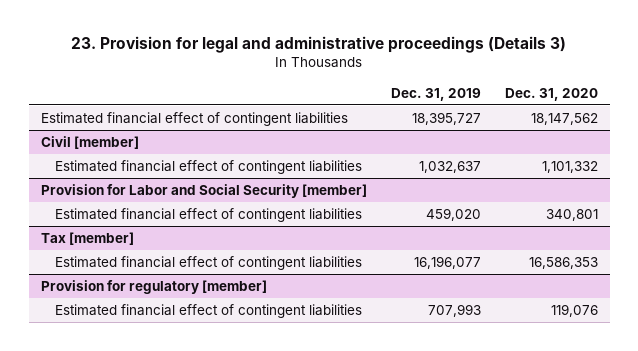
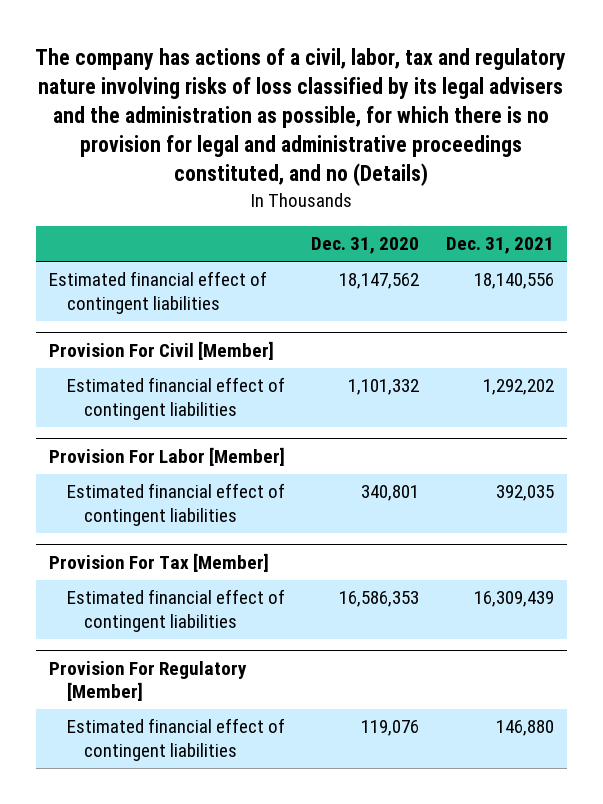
[71,36,567,54] 23. Provision for legal and administrative proceedings (Details 3) -> [35,47,567,187] The company has actions of a civil, labor, tax and regulatory nature involving risks of loss classified by its legal advisers and the administration as possible, for which there is no provision for legal and administrative proceedings constituted, and no (Details)
[390,87,481,101] Dec. 31, 2019 -> none
none -> [445,237,554,255] Dec. 31, 2021
[40,135,139,149] Civil [member] -> [48,341,274,361] Provision For Civil [Member]
[40,183,367,198] Provision for Labor and Social Security [member] -> [48,447,285,467] Provision For Labor [Member]
[40,231,134,245] Tax [member] -> [48,553,269,573] Provision For Tax [Member]
[40,279,267,294] Provision for regulatory [member] -> [48,661,247,702] Provision For Regulatory [Member]

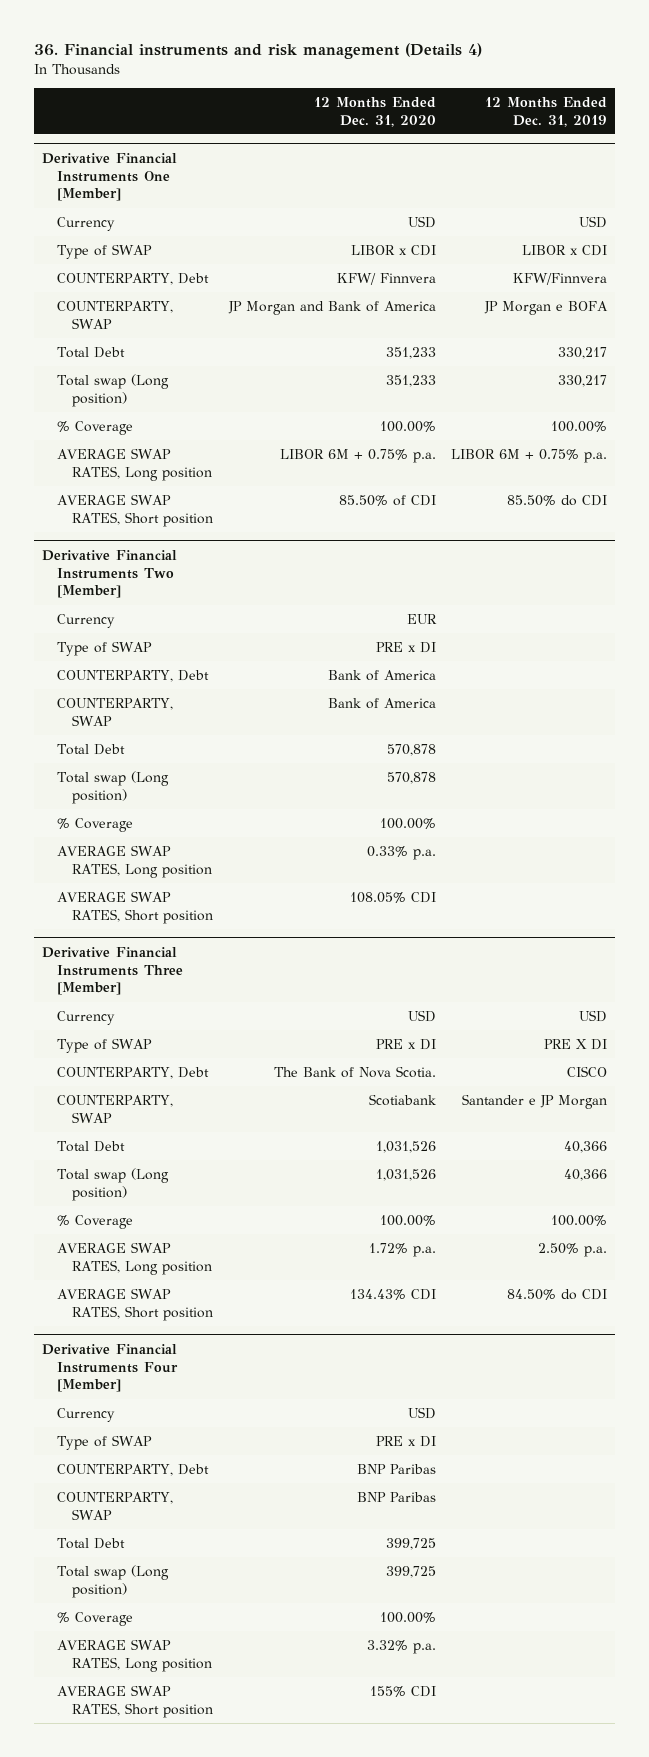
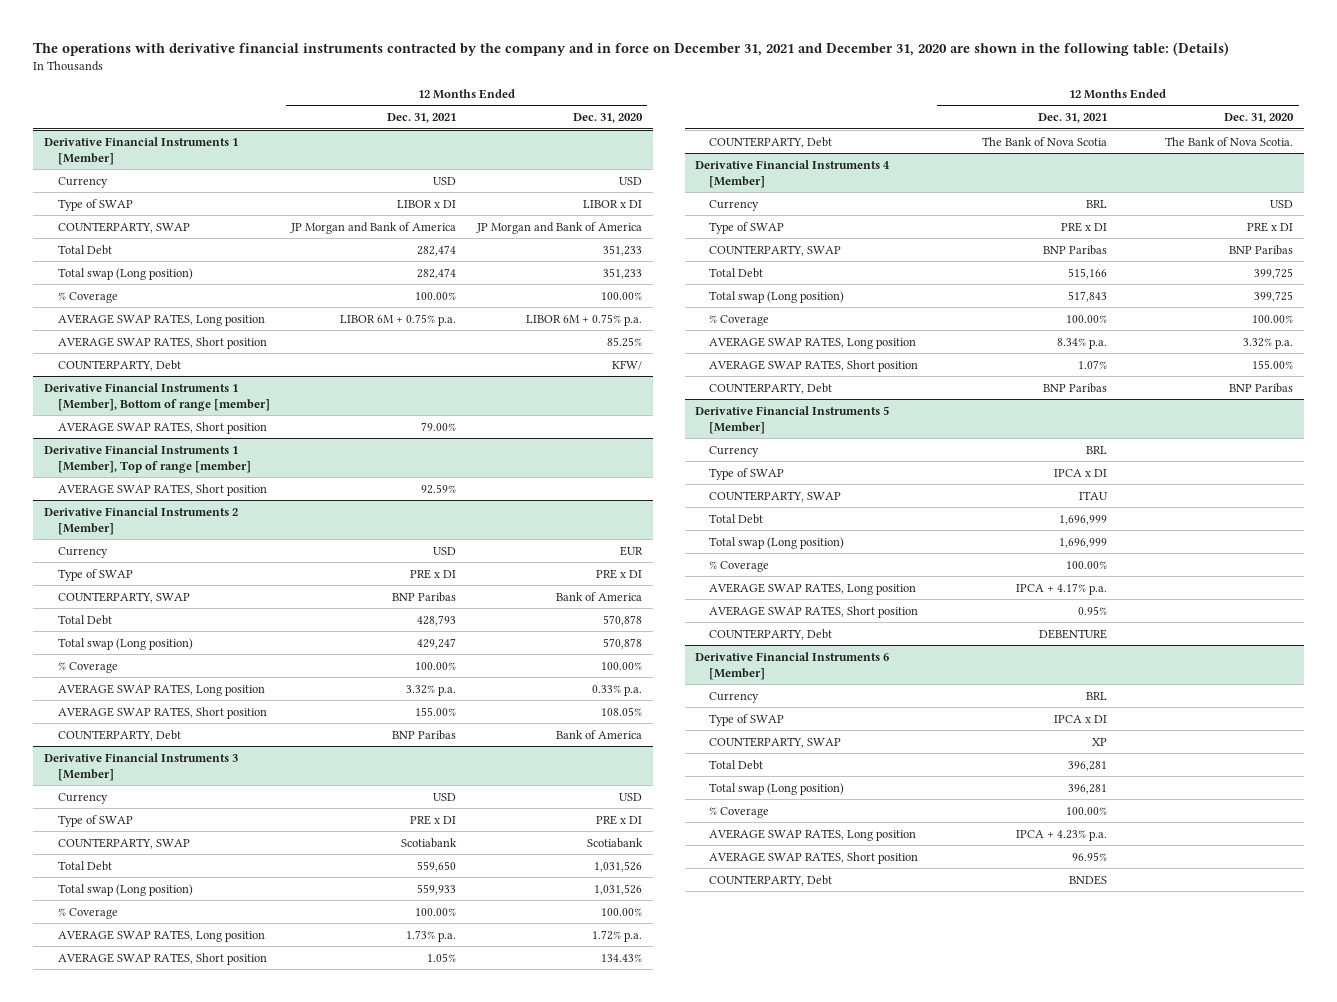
[33,43,482,60] 36. Financial instruments and risk management (Details 4) -> [33,42,1230,57] The operations with derivative financial instruments contracted by the company and in force on December 31, 2021 and December 31, 2020 are shown in the following table: (Details)
[485,96,608,127] 12 Months Ended Dec. 31, 2019 -> none
none -> [386,113,456,124] Dec. 31, 2021
[41,152,177,202] Derivative Financial Instruments One [Member] -> [43,136,238,165] Derivative Financial Instruments 1 [Member]
[56,272,209,285] COUNTERPARTY, Debt -> none
[350,244,436,256] LIBOR x CDI -> [583,199,643,208] LIBOR x DI
[338,494,436,506] 85.50% of CDI -> [607,336,643,347] 85.25%
none -> [57,359,181,371] COUNTERPARTY, Debt
none -> [43,382,270,411] Derivative Financial Instruments 1 [Member], Bottom of range [member]
none -> [57,421,267,434] AVERAGE SWAP RATES, Short position
none -> [43,444,251,473] Derivative Financial Instruments 1 [Member], Top of range [member]
none -> [57,483,267,496] AVERAGE SWAP RATES, Short position
[41,549,177,599] Derivative Financial Instruments Two [Member] -> [43,506,238,535] Derivative Financial Instruments 2 [Member]
[56,669,209,682] COUNTERPARTY, Debt -> none
[349,891,436,903] 108.05% CDI -> [601,706,643,716] 108.05%
none -> [57,729,181,741] COUNTERPARTY, Debt
[41,946,183,996] Derivative Financial Instruments Three [Member] -> [43,752,238,781] Derivative Financial Instruments 3 [Member]
[56,1066,209,1079] COUNTERPARTY, Debt -> none
[349,1288,436,1300] 134.43% CDI -> [601,953,643,962] 134.43%
none -> [708,136,832,148] COUNTERPARTY, Debt
[41,1343,178,1393] Derivative Financial Instruments Four [Member] -> [695,159,891,188] Derivative Financial Instruments 4 [Member]
[56,1463,209,1476] COUNTERPARTY, Debt -> none
[369,1685,436,1697] 155% CDI -> [1252,359,1294,369] 155.00%
none -> [708,382,832,394] COUNTERPARTY, Debt
none -> [695,405,890,434] Derivative Financial Instruments 5 [Member]
none -> [708,445,759,457] Currency
none -> [708,467,784,480] Type of SWAP
none -> [708,490,841,502] COUNTERPARTY, SWAP
none -> [708,513,763,524] Total Debt
none -> [708,536,844,549] Total swap (Long position)
none -> [708,560,769,572] % Coverage
none -> [708,582,916,595] AVERAGE SWAP RATES, Long position
none -> [708,605,918,618] AVERAGE SWAP RATES, Short position
none -> [708,628,832,640] COUNTERPARTY, Debt
none -> [695,651,890,680] Derivative Financial Instruments 6 [Member]
none -> [708,691,759,703] Currency
none -> [708,713,784,726] Type of SWAP
none -> [708,736,841,748] COUNTERPARTY, SWAP
none -> [708,759,763,770] Total Debt
none -> [708,782,844,795] Total swap (Long position)
none -> [708,806,769,818] % Coverage
none -> [708,828,916,841] AVERAGE SWAP RATES, Long position
none -> [708,851,918,864] AVERAGE SWAP RATES, Short position
none -> [708,874,832,886] COUNTERPARTY, Debt

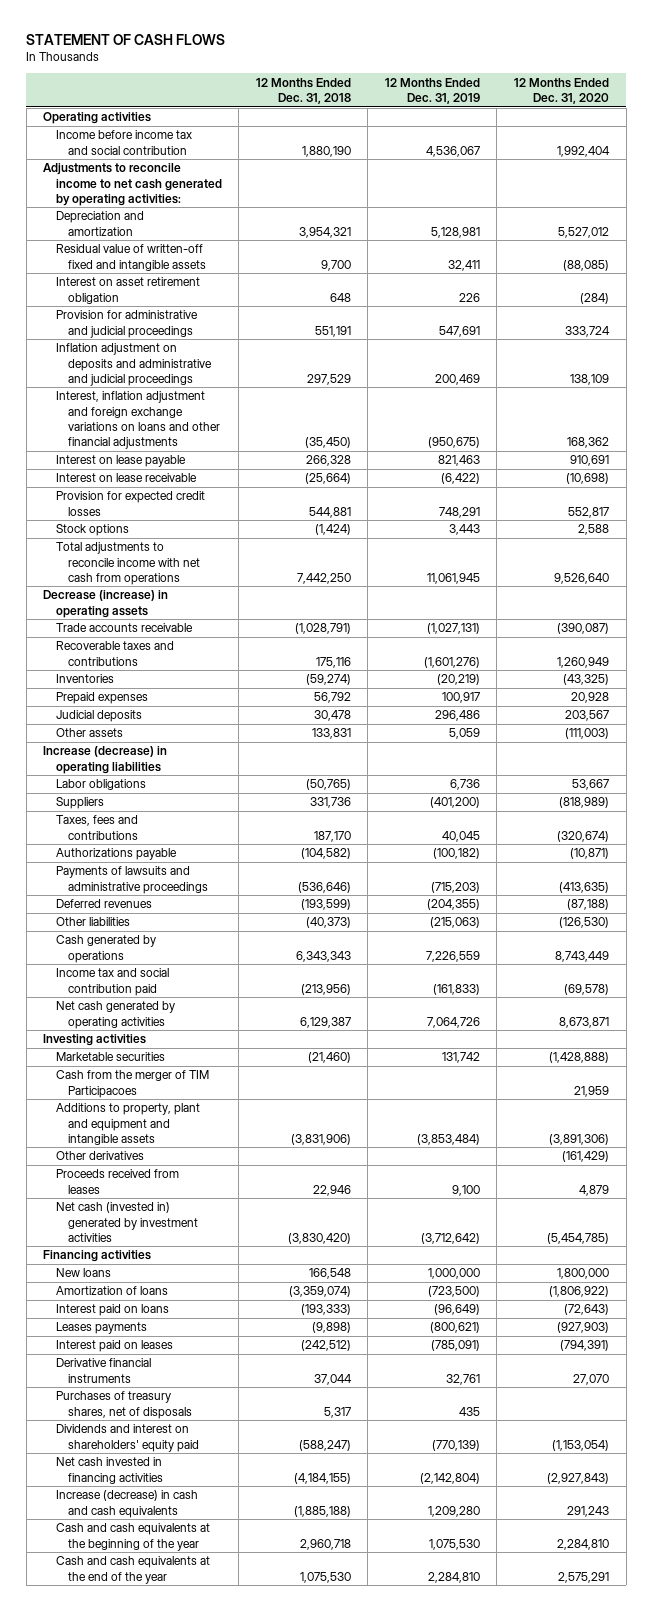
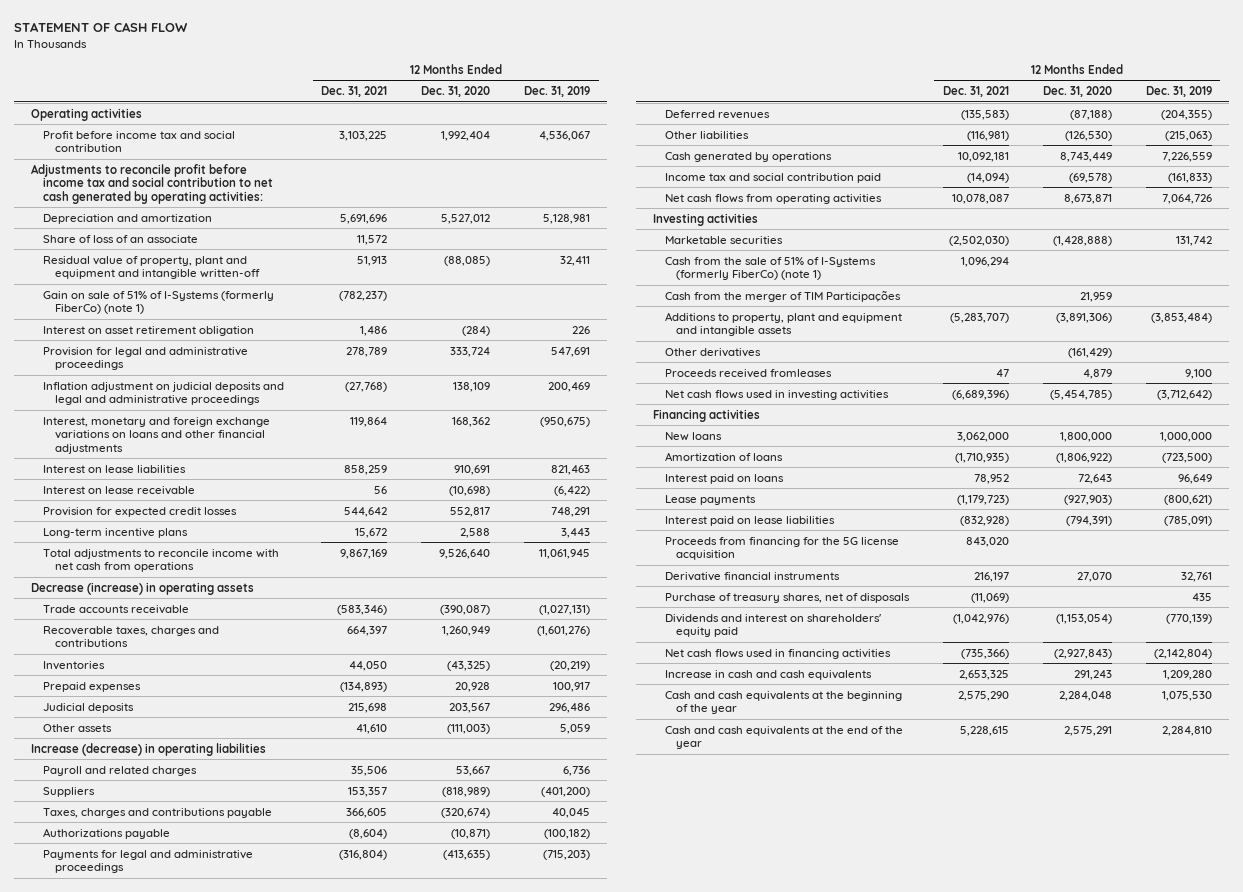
[26,34,226,46] STATEMENT OF CASH FLOWS -> [14,22,189,33] STATEMENT OF CASH FLOW
[255,77,351,104] 12 Months Ended Dec. 31, 2018 -> none
none -> [321,86,388,98] Dec. 31, 2021
[55,130,192,155] Income before income tax and social contribution -> [43,130,236,153] Profit before income tax and social contribution
[43,163,222,206] Adjustments to reconcile income to net cash generated by operating activities: -> [31,163,274,204] Adjustments to reconcile profit before income tax and social contribution to net cash generated by operating activities:
none -> [43,234,199,243] Share of loss of an associate
[55,244,206,271] Residual value of written-off fixed and intangible assets -> [43,255,260,280] Residual value of property, plant and equipment and intangible written-off
none -> [43,290,275,315] Gain on sale of 51% of I-Systems (formerly FiberCo) (note 1)
[55,310,198,338] Provision for administrative and judicial proceedings -> [43,346,249,371] Provision for legal and administrative proceedings
[55,343,212,386] Inflation adjustment on deposits and administrative and judicial proceedings -> [43,381,285,406] Inflation adjustment on judicial deposits and legal and administrative proceedings
[55,391,220,449] Interest, inflation adjustment and foreign exchange variations on loans and other financial adjustments -> [43,416,271,454] Interest, monetary and foreign exchange variations on loans and other financial adjustments
[55,455,186,468] Interest on lease payable -> [43,464,187,473] Interest on lease liabilities
[55,524,129,537] Stock options -> [43,527,189,538] Long-term incentive plans
[55,641,174,666] Recoverable taxes and contributions -> [43,625,220,648] Recoverable taxes, charges and contributions
[55,779,146,791] Labor obligations -> [43,765,198,776] Payroll and related charges
[55,815,138,840] Taxes, fees and contributions -> [43,807,273,818] Taxes, charges and contributions payable
[55,866,208,894] Payments of lawsuits and administrative proceedings -> [43,849,254,874] Payments for legal and administrative proceedings
[55,1001,175,1029] Net cash generated by operating activities -> [664,193,882,204] Net cash flows from operating activities
none -> [664,256,876,281] Cash from the sale of 51% of I-Systems (formerly FiberCo) (note 1)
[55,1070,209,1098] Cash from the merger of TIM Participacoes -> [664,290,901,302] Cash from the merger of TIM Participações
[55,1169,179,1194] Proceeds received from leases -> [664,368,832,378] Proceeds received fromleases
[55,1202,198,1242] Net cash (invested in) generated by investment activities -> [664,389,889,400] Net cash flows used in investing activities
[433,1304,480,1316] (96,649) -> [1177,473,1212,484] 96,649
[564,1304,610,1316] (72,643) -> [1077,473,1112,484] 72,643
[55,1322,147,1335] Leases payments -> [664,494,756,505] Lease payments
[55,1340,173,1353] Interest paid on leases -> [664,515,835,526] Interest paid on lease liabilities
none -> [664,536,899,561] Proceeds from financing for the 5G license acquisition
[55,1391,192,1419] Purchases of treasury shares, net of disposals -> [664,592,910,603] Purchase of treasury shares, net of disposals
[55,1457,163,1484] Net cash invested in financing activities -> [664,648,891,659] Net cash flows used in financing activities
[55,1490,198,1518] Increase (decrease) in cash and cash equivalents -> [664,669,872,680] Increase in cash and cash equivalents
[557,1538,610,1550] 2,284,810 -> [1058,690,1112,701] 2,284,048

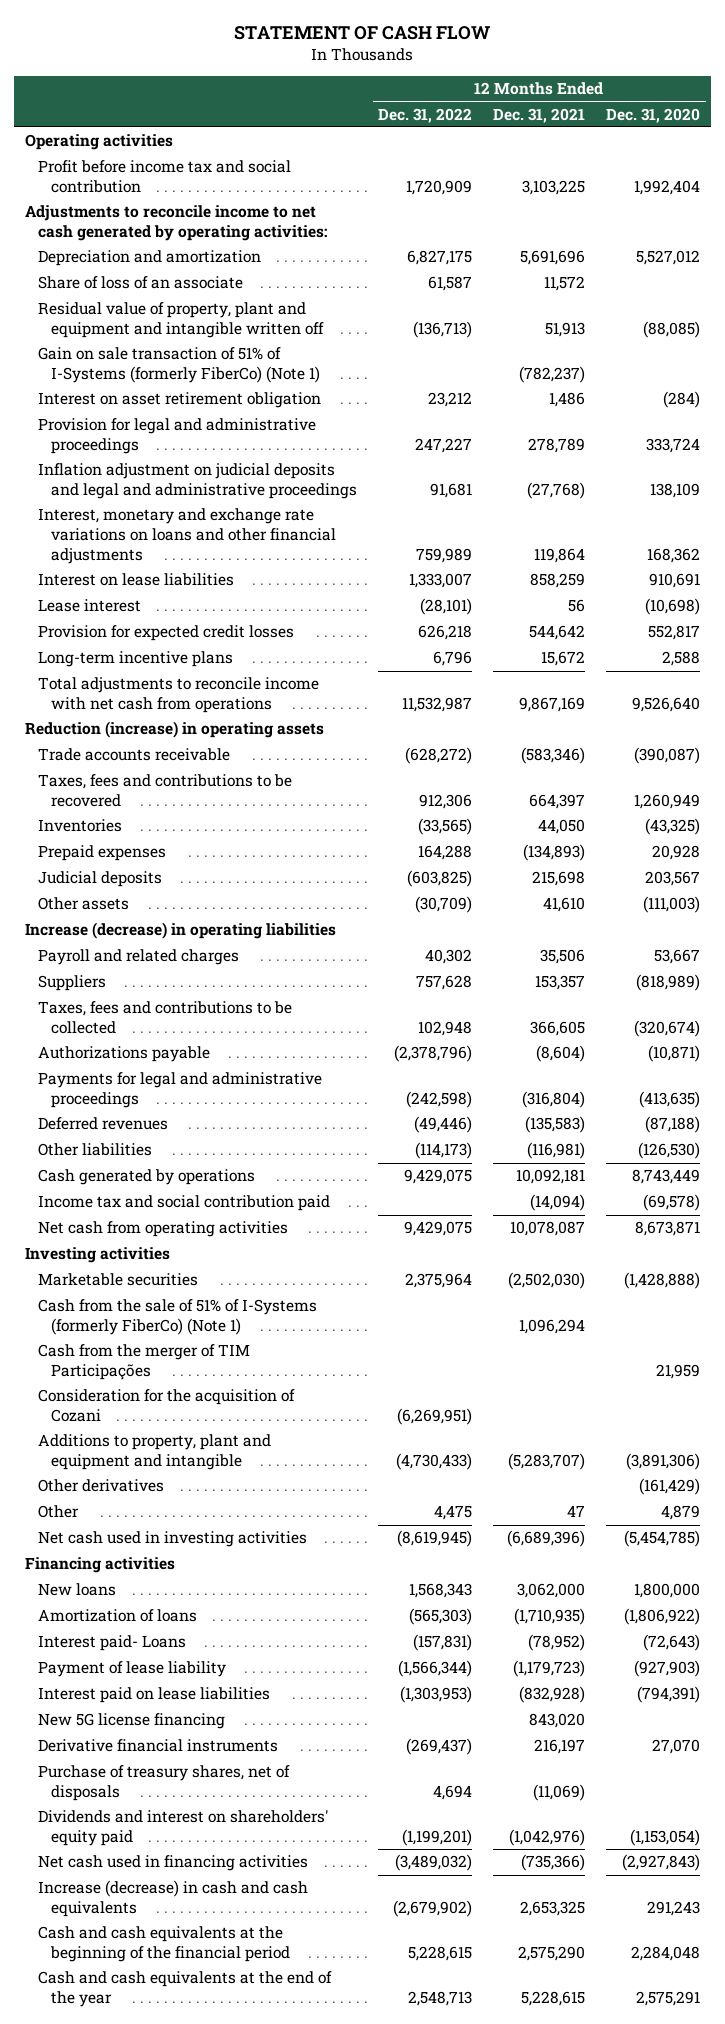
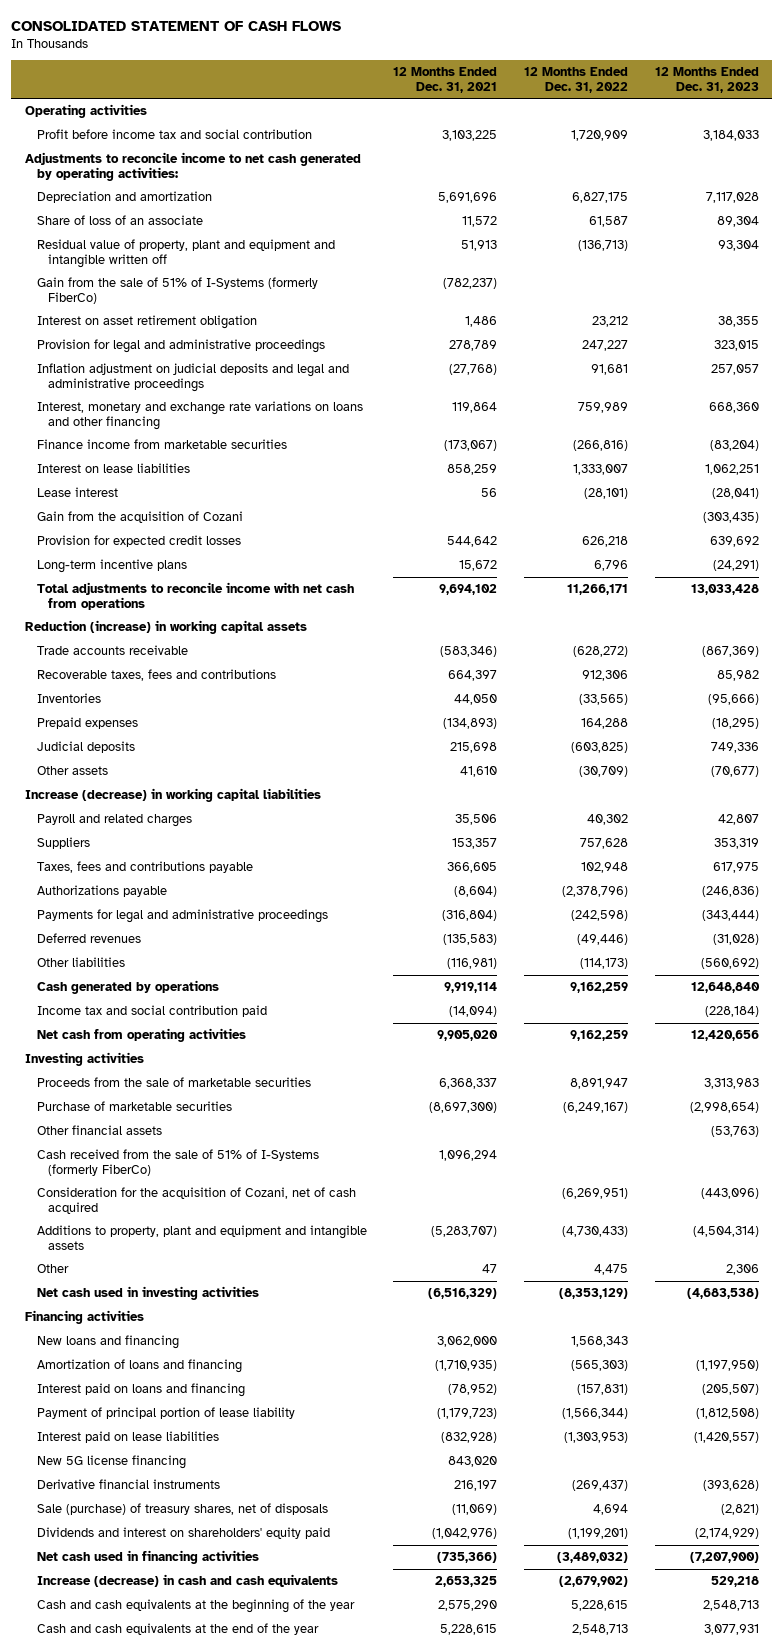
[234,25,491,40] STATEMENT OF CASH FLOW -> [11,20,342,31] CONSOLIDATED STATEMENT OF CASH FLOWS
[606,107,701,123] Dec. 31, 2020 -> none
none -> [655,67,760,93] 12 Months Ended Dec. 31, 2023
[38,347,321,384] Gain on sale transaction of 51% of I-Systems (formerly FiberCo) (Note 1) -> [36,277,318,304] Gain from the sale of 51% of I-Systems (formerly FiberCo)
[38,508,337,564] Interest, monetary and exchange rate variations on loans and other financial adjustments -> [36,401,363,430] Interest, monetary and exchange rate variations on loans and other financing
none -> [36,439,287,450] Finance income from marketable securities
none -> [36,511,243,524] Gain from the acquisition of Cozani
[402,697,473,713] 11,532,987 -> [567,584,629,596] 11,266,171
[519,697,586,713] 9,867,169 -> [439,584,498,596] 9,694,102
[24,721,324,739] Reduction (increase) in operating assets -> [24,620,307,635] Reduction (increase) in working capital assets
[38,774,293,808] Taxes, fees and contributions to be recovered -> [36,669,276,682] Recoverable taxes, fees and contributions
[24,922,336,940] Increase (decrease) in operating liabilities -> [24,788,321,803] Increase (decrease) in working capital liabilities
[38,1001,293,1035] Taxes, fees and contributions to be collected -> [36,861,253,874] Taxes, fees and contributions payable
[404,1169,473,1185] 9,429,075 -> [570,982,629,994] 9,162,259
[516,1169,586,1185] 10,092,181 -> [444,982,498,994] 9,919,114
[404,1221,473,1237] 9,429,075 -> [570,1030,629,1042] 9,162,259
[510,1221,586,1237] 10,078,087 -> [437,1030,499,1042] 9,905,020
[38,1344,251,1381] Cash from the merger of TIM Participações -> none
[38,1479,165,1493] Other derivatives -> none
none -> [36,1077,311,1088] Proceeds from the sale of marketable securities
[38,1273,199,1287] Marketable securities -> [36,1101,232,1112] Purchase of marketable securities
[405,1273,473,1289] 2,375,964 -> [563,1102,629,1114] (6,249,167)
[508,1272,586,1290] (2,502,030) -> [429,1102,498,1114] (8,697,300)
none -> [36,1125,162,1136] Other financial assets
[38,1299,318,1336] Cash from the sale of 51% of I-Systems (formerly FiberCo) (Note 1) -> [36,1149,319,1176] Cash received from the sale of 51% of I-Systems (formerly FiberCo)
[38,1389,296,1423] Consideration for the acquisition of Cozani -> [36,1187,356,1214] Consideration for the acquisition of Cozani, net of cash acquired
[38,1434,272,1471] Additions to property, plant and equipment and intangible -> [36,1225,367,1250] Additions to property, plant and equipment and intangible assets
[397,1530,473,1548] (8,619,945) -> [559,1288,629,1300] (8,353,129)
[507,1530,586,1548] (6,689,396) -> [428,1288,498,1300] (6,516,329)
[38,1583,117,1597] New loans -> [36,1335,179,1350] New loans and financing
[38,1609,198,1623] Amortization of loans -> [36,1359,242,1374] Amortization of loans and financing
[38,1635,187,1652] Interest paid- Loans -> [36,1383,245,1398] Interest paid on loans and financing
[38,1661,227,1678] Payment of lease liability -> [36,1407,295,1420] Payment of principal portion of lease liability
[38,1765,291,1802] Purchase of treasury shares, net of disposals -> [36,1503,328,1516] Sale (purchase) of treasury shares, net of disposals
[38,1926,291,1963] Cash and cash equivalents at the beginning of the financial period -> [36,1599,355,1614] Cash and cash equivalents at the beginning of the year

